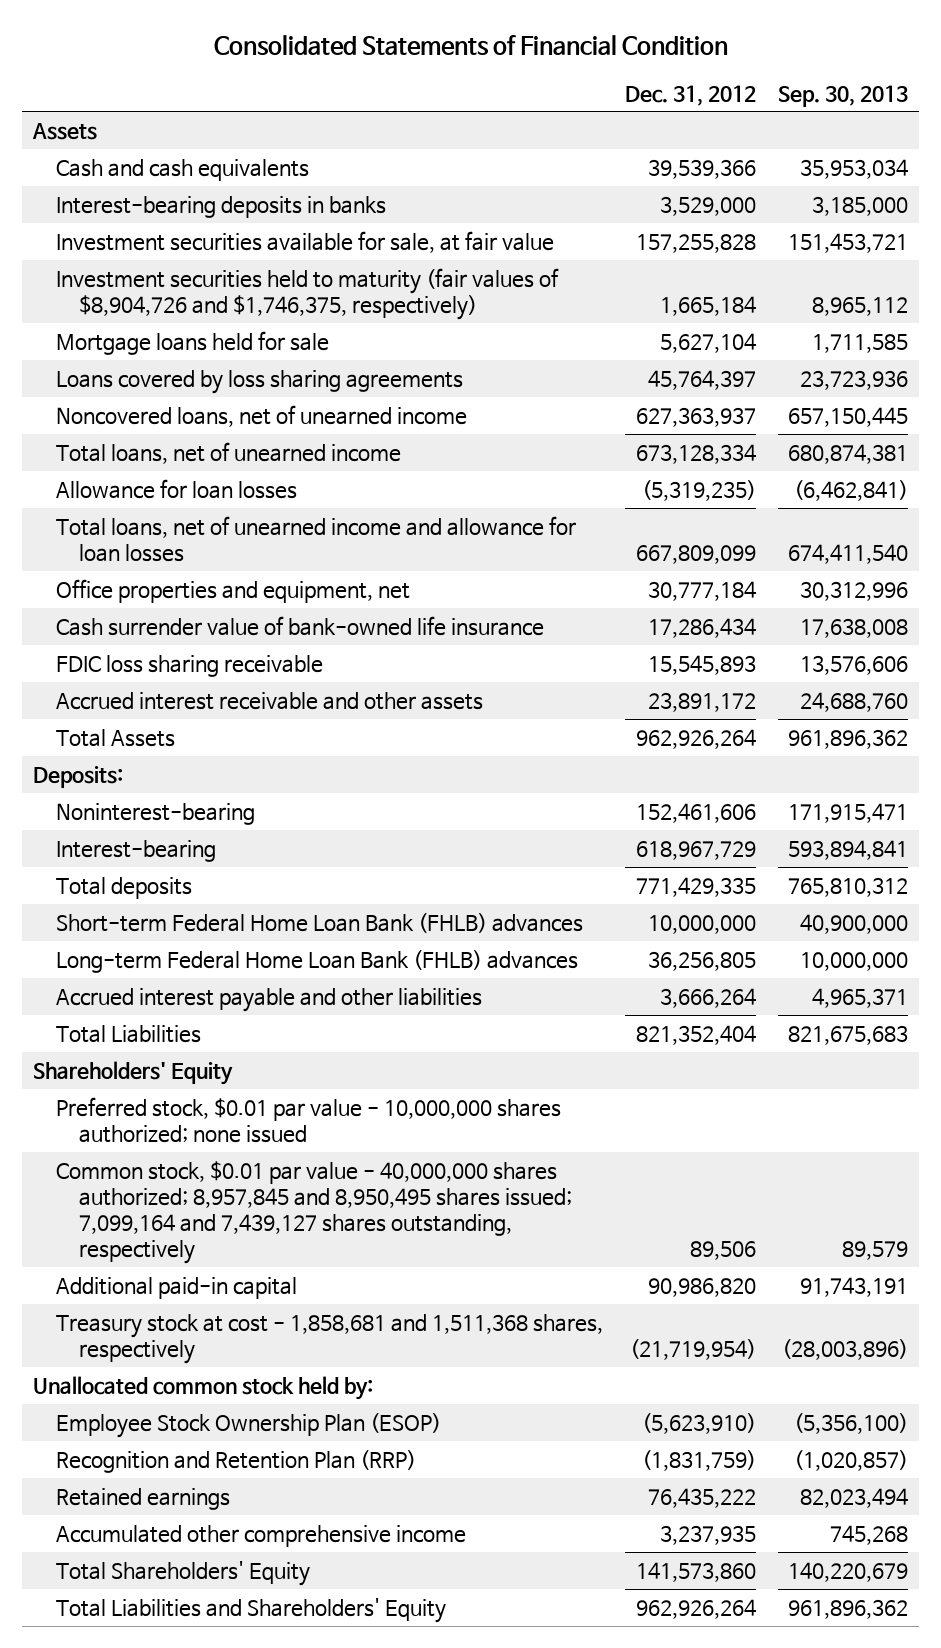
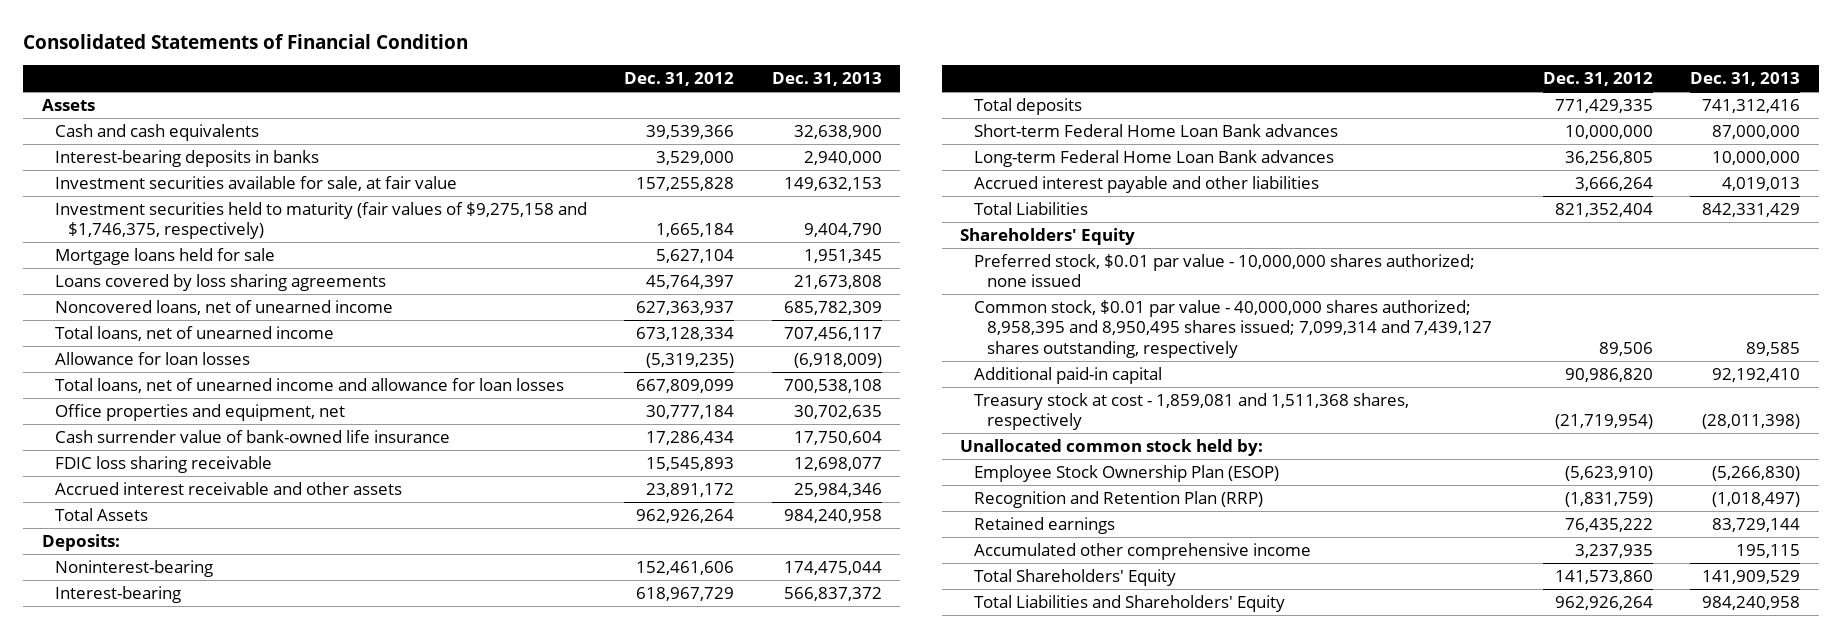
[778,84,909,107] Sep. 30, 2013 -> none
none -> [771,72,882,87] Dec. 31, 2013
[55,267,559,320] Investment securities held to maturity (fair values of $8,904,726 and $1,746,375, respectively) -> [54,201,587,240] Investment securities held to maturity (fair values of $9,275,158 and $1,746,375, respectively)
[55,912,583,933] Short-term Federal Home Loan Bank (FHLB) advances -> [973,123,1338,137] Short-term Federal Home Loan Bank advances
[55,949,578,973] Long-term Federal Home Loan Bank (FHLB) advances -> [973,149,1334,167] Long-term Federal Home Loan Bank advances
[55,1160,572,1264] Common stock, $0.01 par value - 40,000,000 shares authorized; 8,957,845 and 8,950,495 shares issued; 7,099,164 and 7,439,127 shares outstanding, respectively -> [973,299,1492,358] Common stock, $0.01 par value - 40,000,000 shares authorized; 8,958,395 and 8,950,495 shares issued; 7,099,314 and 7,439,127 shares outstanding, respectively
[55,1313,603,1364] Treasury stock at cost - 1,858,681 and 1,511,368 shares, respectively -> [973,392,1409,431] Treasury stock at cost - 1,859,081 and 1,511,368 shares, respectively

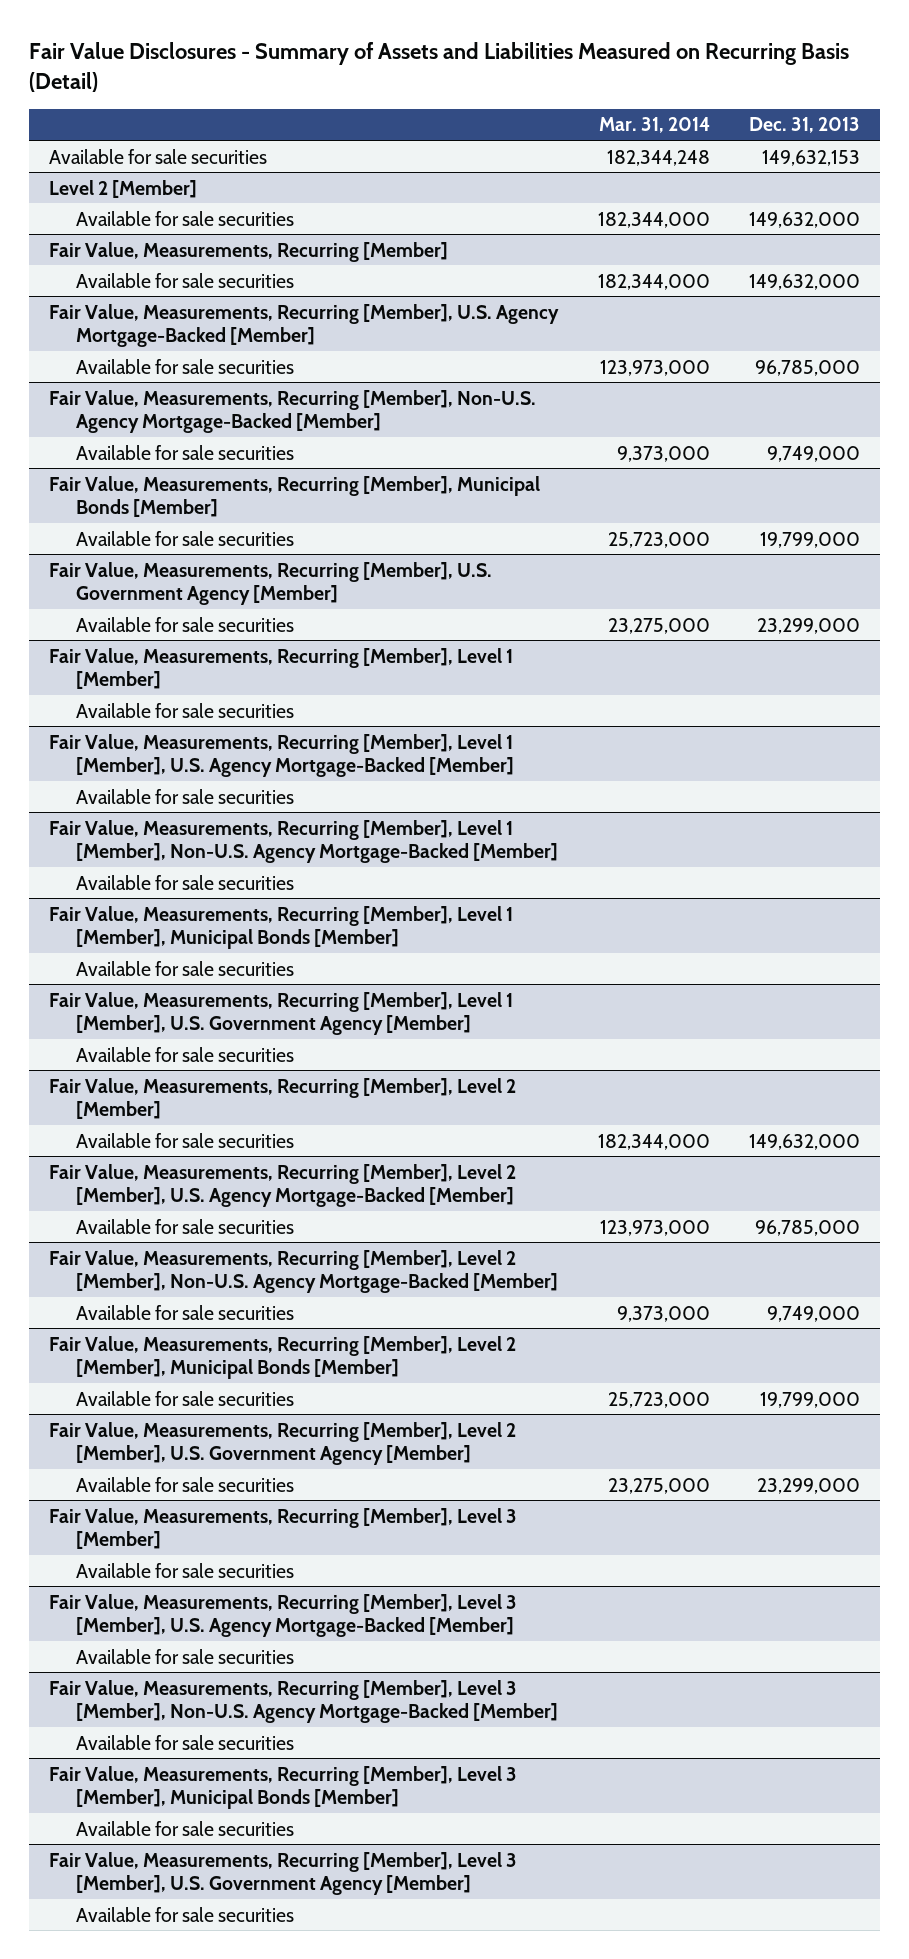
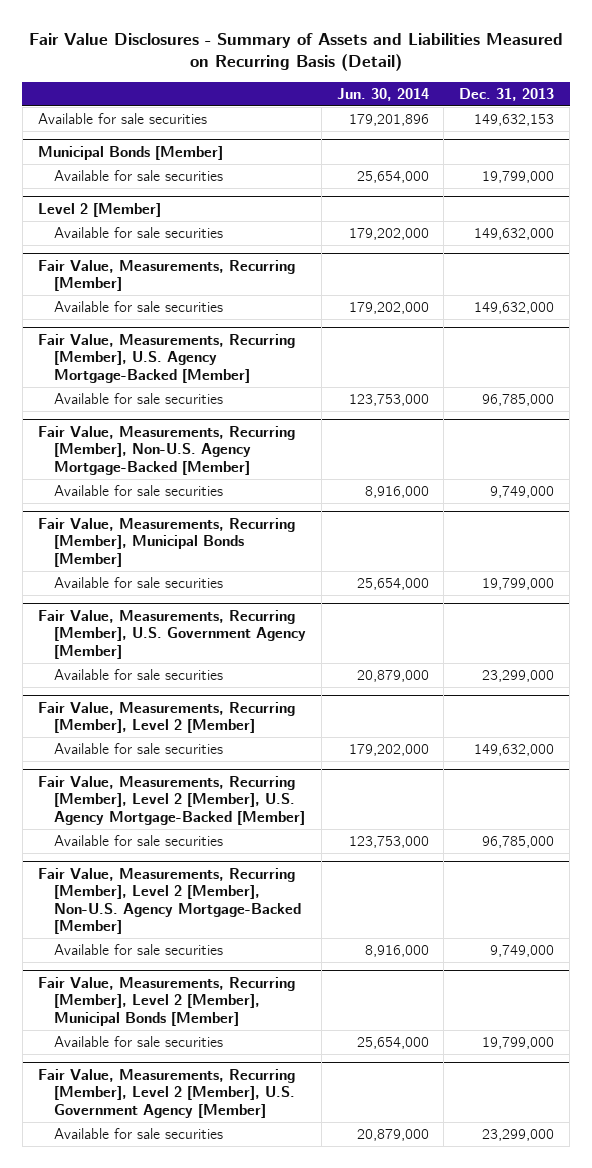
[598,117,710,134] Mar. 31, 2014 -> none
none -> [336,87,429,101] Jun. 30, 2014
none -> [37,145,223,160] Municipal Bonds [Member]
none -> [53,169,223,181] Available for sale securities
[48,647,513,690] Fair Value, Measurements, Recurring [Member], Level 1 [Member] -> none
[75,702,294,718] Available for sale securities -> none
[48,733,514,778] Fair Value, Measurements, Recurring [Member], Level 1 [Member], U.S. Agency Mortgage-Backed [Member] -> none
[75,788,294,804] Available for sale securities -> none
[48,819,558,864] Fair Value, Measurements, Recurring [Member], Level 1 [Member], Non-U.S. Agency Mortgage-Backed [Member] -> none
[75,874,294,890] Available for sale securities -> none
[48,905,513,950] Fair Value, Measurements, Recurring [Member], Level 1 [Member], Municipal Bonds [Member] -> none
[75,960,294,976] Available for sale securities -> none
[48,991,513,1036] Fair Value, Measurements, Recurring [Member], Level 1 [Member], U.S. Government Agency [Member] -> none
[75,1046,294,1062] Available for sale securities -> none
[48,1507,517,1550] Fair Value, Measurements, Recurring [Member], Level 3 [Member] -> none
[75,1562,294,1578] Available for sale securities -> none
[48,1593,517,1638] Fair Value, Measurements, Recurring [Member], Level 3 [Member], U.S. Agency Mortgage-Backed [Member] -> none
[75,1648,294,1664] Available for sale securities -> none
[48,1679,558,1724] Fair Value, Measurements, Recurring [Member], Level 3 [Member], Non-U.S. Agency Mortgage-Backed [Member] -> none
[75,1734,294,1750] Available for sale securities -> none
[48,1765,517,1810] Fair Value, Measurements, Recurring [Member], Level 3 [Member], Municipal Bonds [Member] -> none
[75,1820,294,1836] Available for sale securities -> none
[48,1851,517,1896] Fair Value, Measurements, Recurring [Member], Level 3 [Member], U.S. Government Agency [Member] -> none
[75,1906,294,1922] Available for sale securities -> none

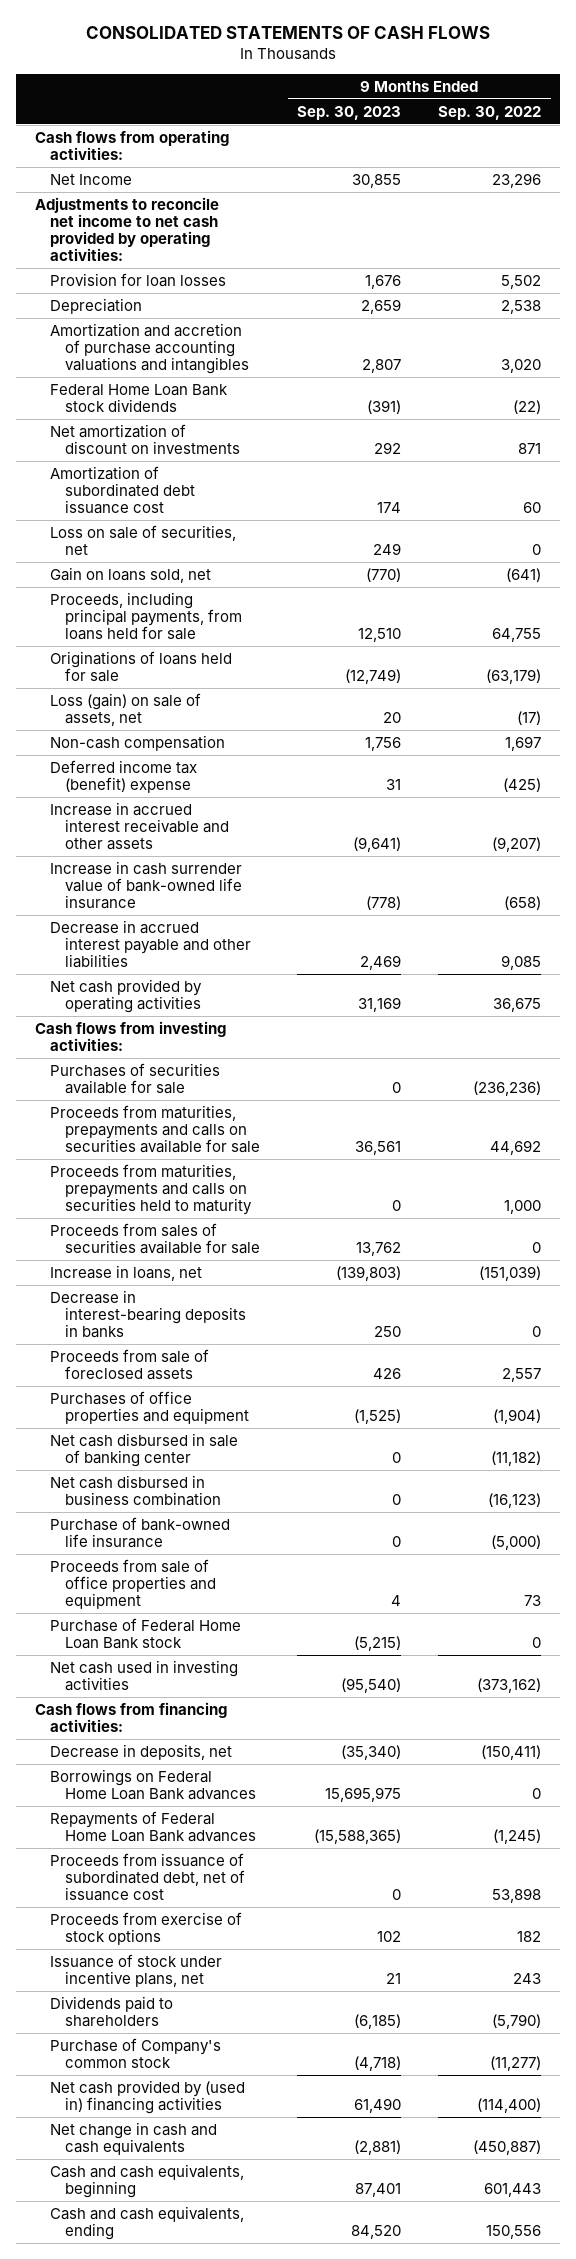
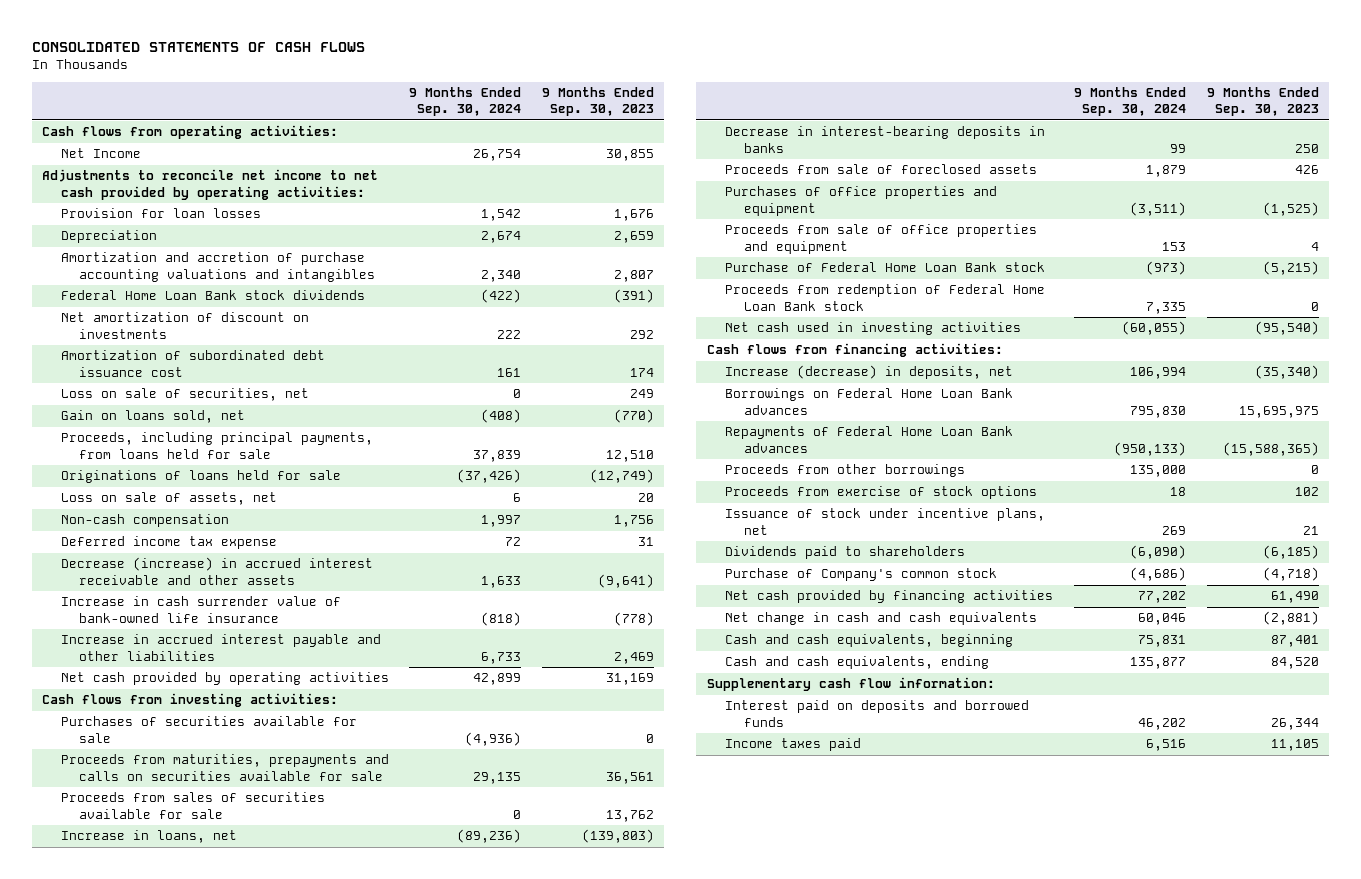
[438,105,542,120] Sep. 30, 2022 -> none
none -> [409,87,522,117] 9 Months Ended Sep. 30, 2024
[49,692,201,726] Loss (gain) on sale of assets, net -> [60,492,277,506] Loss on sale of assets, net
[49,759,197,793] Deferred income tax (benefit) expense -> [60,536,277,550] Deferred income tax expense
[49,801,229,851] Increase in accrued interest receivable and other assets -> [60,557,373,585] Decrease (increase) in accrued interest receivable and other assets
[49,919,251,969] Decrease in accrued interest payable and other liabilities -> [60,634,381,661] Increase in accrued interest payable and other liabilities
[49,1163,252,1216] Proceeds from maturities, prepayments and calls on securities held to maturity -> none
[49,1432,238,1467] Net cash disbursed in sale of banking center -> none
[49,1474,221,1506] Net cash disbursed in business combination -> none
[49,1516,230,1548] Purchase of bank-owned life insurance -> none
none -> [725,284,1046,311] Proceeds from redemption of Federal Home Loan Bank stock
[49,1743,232,1760] Decrease in deposits, net -> [725,365,1014,380] Increase (decrease) in deposits, net
[49,1852,245,1902] Proceeds from issuance of subordinated debt, net of issuance cost -> none
none -> [725,464,966,478] Proceeds from other borrowings
[49,2079,245,2114] Net cash provided by (used in) financing activities -> [725,590,1054,604] Net cash provided by financing activities
none -> [706,677,995,692] Supplementary cash flow information:
none -> [725,700,1030,727] Interest paid on deposits and borrowed funds
none -> [725,738,862,752] Income taxes paid

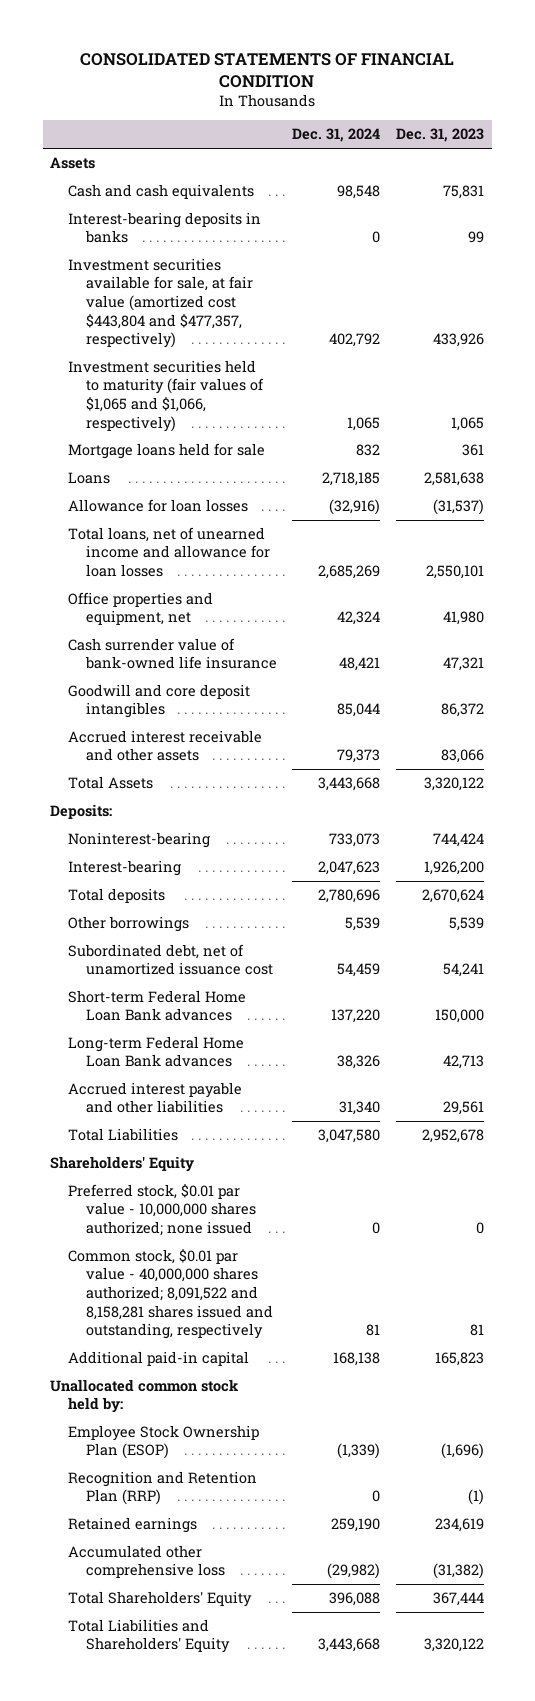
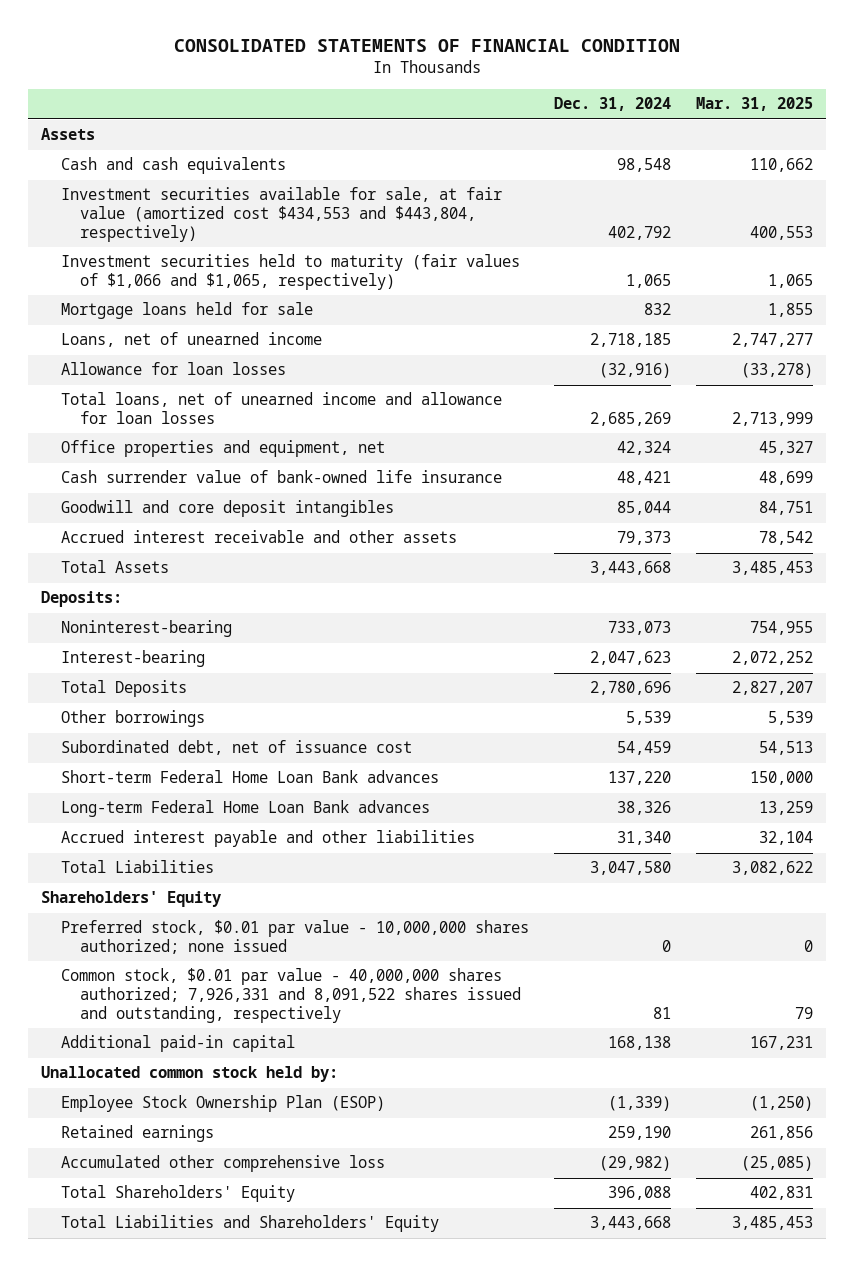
[396,128,485,143] Dec. 31, 2023 -> none
none -> [696,97,814,112] Mar. 31, 2025
[68,211,262,244] Interest-bearing deposits in banks -> none
[68,257,253,349] Investment securities available for sale, at fair value (amortized cost $443,804 and $477,357, respectively) -> [60,187,502,243] Investment securities available for sale, at fair value (amortized cost $434,553 and $443,804, respectively)
[68,359,264,432] Investment securities held to maturity (fair values of $1,065 and $1,066, respectively) -> [60,254,520,291] Investment securities held to maturity (fair values of $1,066 and $1,065, respectively)
[68,471,111,484] Loans -> [60,332,322,348] Loans, net of unearned income
[68,887,166,903] Total deposits -> [60,680,187,698] Total Deposits
[68,943,273,976] Subordinated debt, net of unamortized issuance cost -> [60,740,412,756] Subordinated debt, net of issuance cost
[68,1248,273,1340] Common stock, $0.01 par value - 40,000,000 shares authorized; 8,091,522 and 8,158,281 shares issued and outstanding, respectively -> [60,968,522,1024] Common stock, $0.01 par value - 40,000,000 shares authorized; 7,926,331 and 8,091,522 shares issued and outstanding, respectively
[68,1470,258,1506] Recognition and Retention Plan (RRP) -> none

